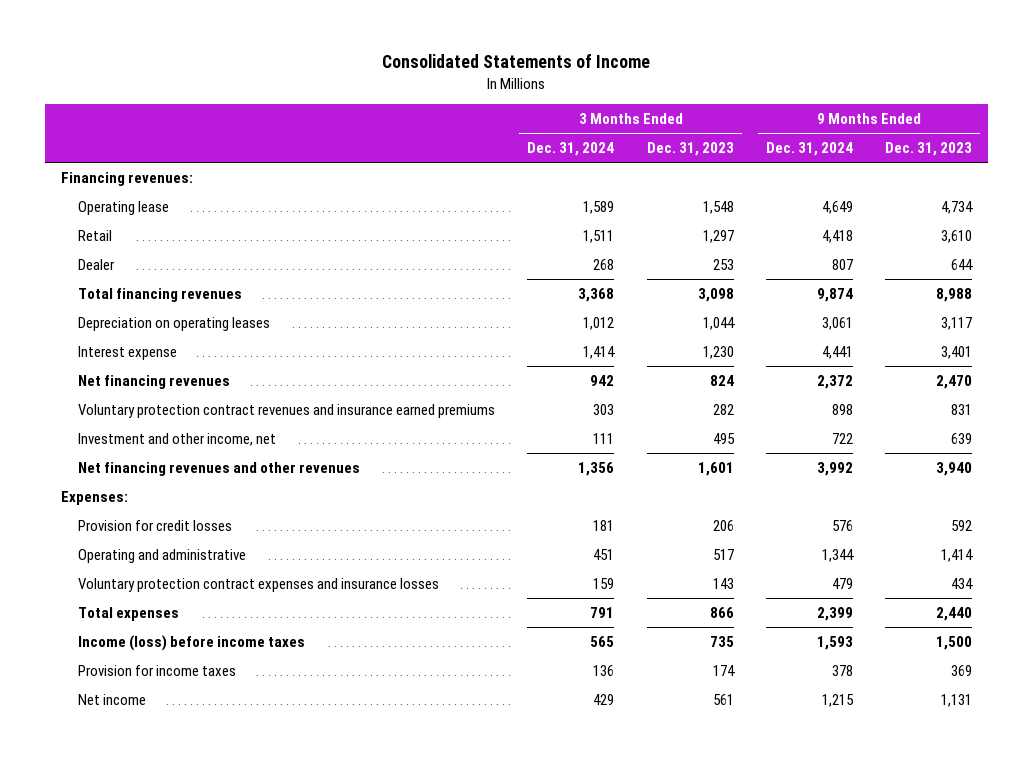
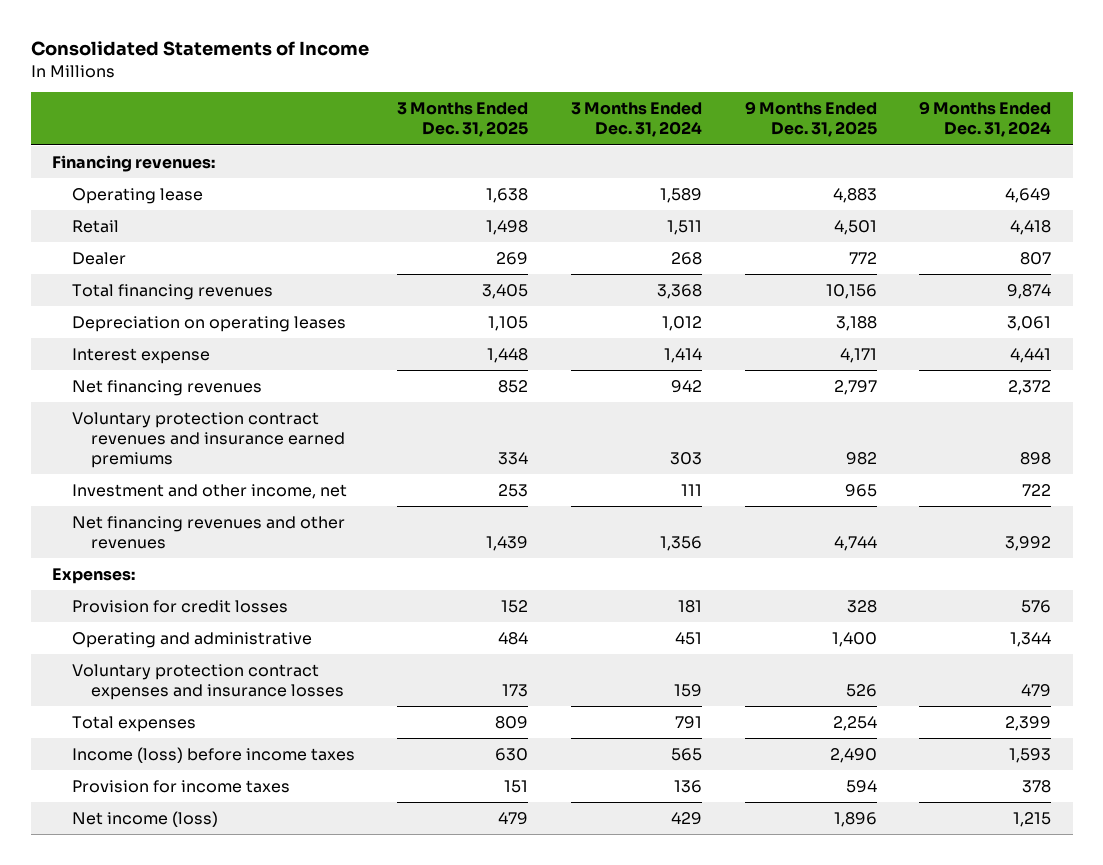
[646,142,734,157] Dec. 31, 2023 -> none
[884,142,972,157] Dec. 31, 2023 -> none
none -> [397,102,529,138] 3 Months Ended Dec. 31, 2025
none -> [744,101,877,138] 9 Months Ended Dec. 31, 2025
[78,693,147,705] Net income -> [71,810,218,827] Net income (loss)

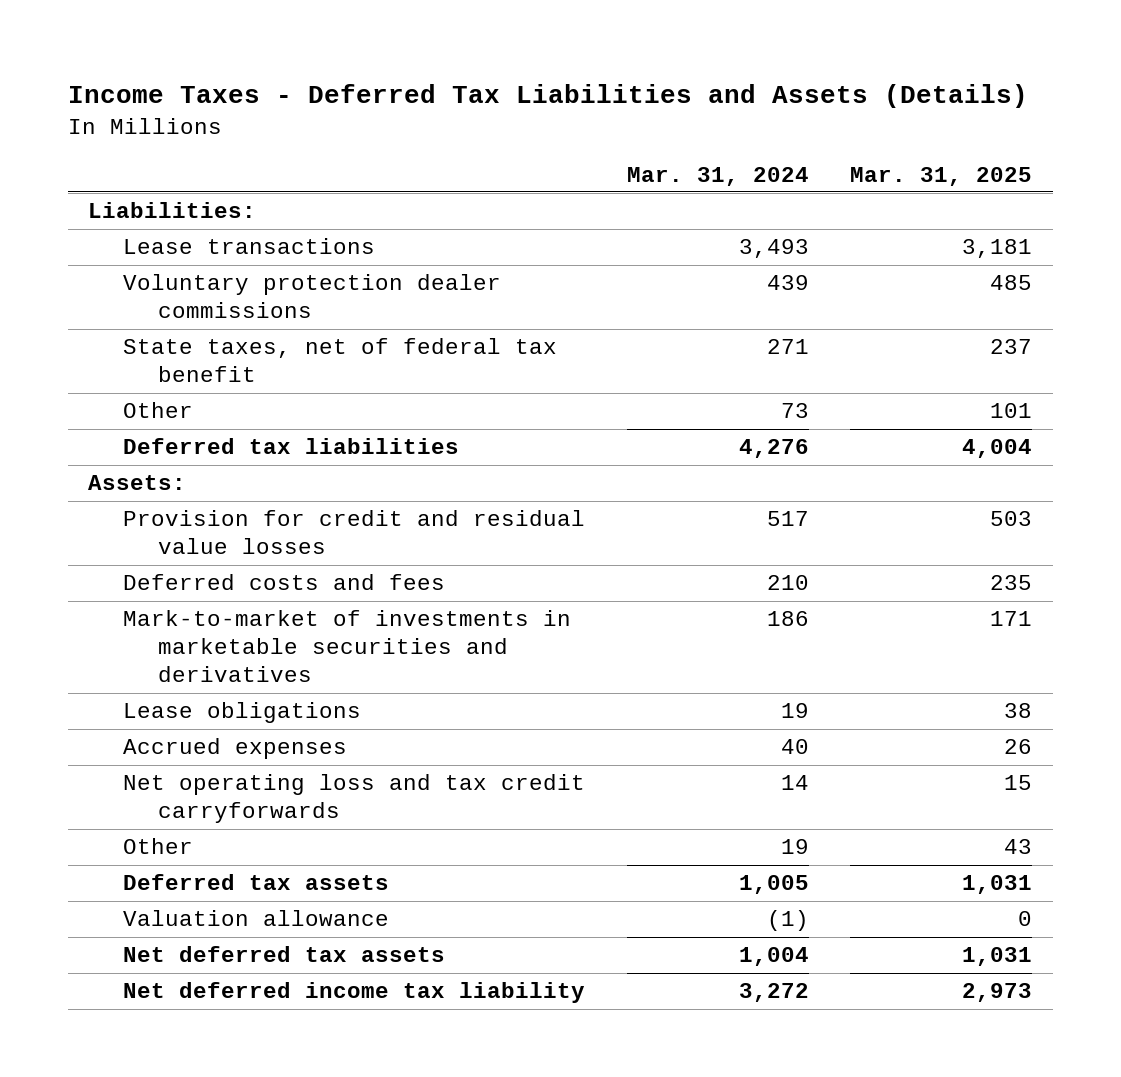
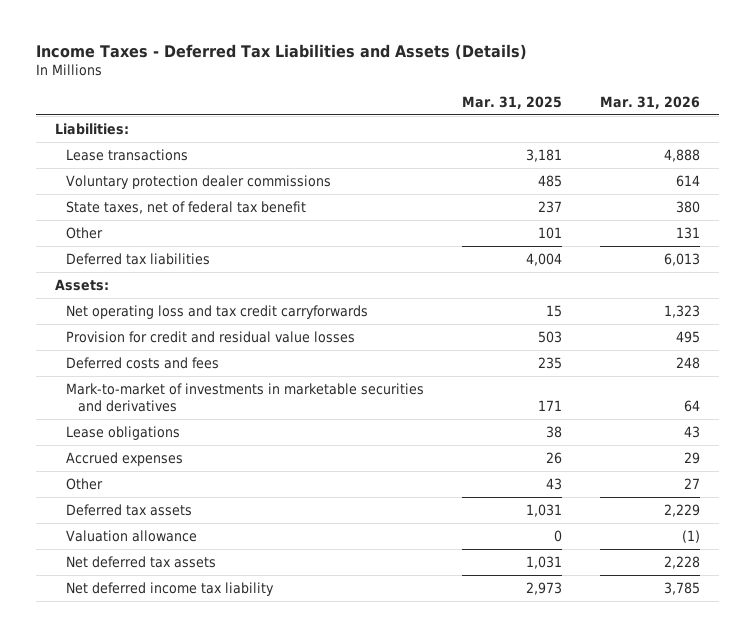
[626,166,809,186] Mar. 31, 2024 -> none
none -> [599,95,700,109] Mar. 31, 2026
[123,774,586,824] Net operating loss and tax credit carryforwards -> [66,305,369,320] Net operating loss and tax credit carryforwards

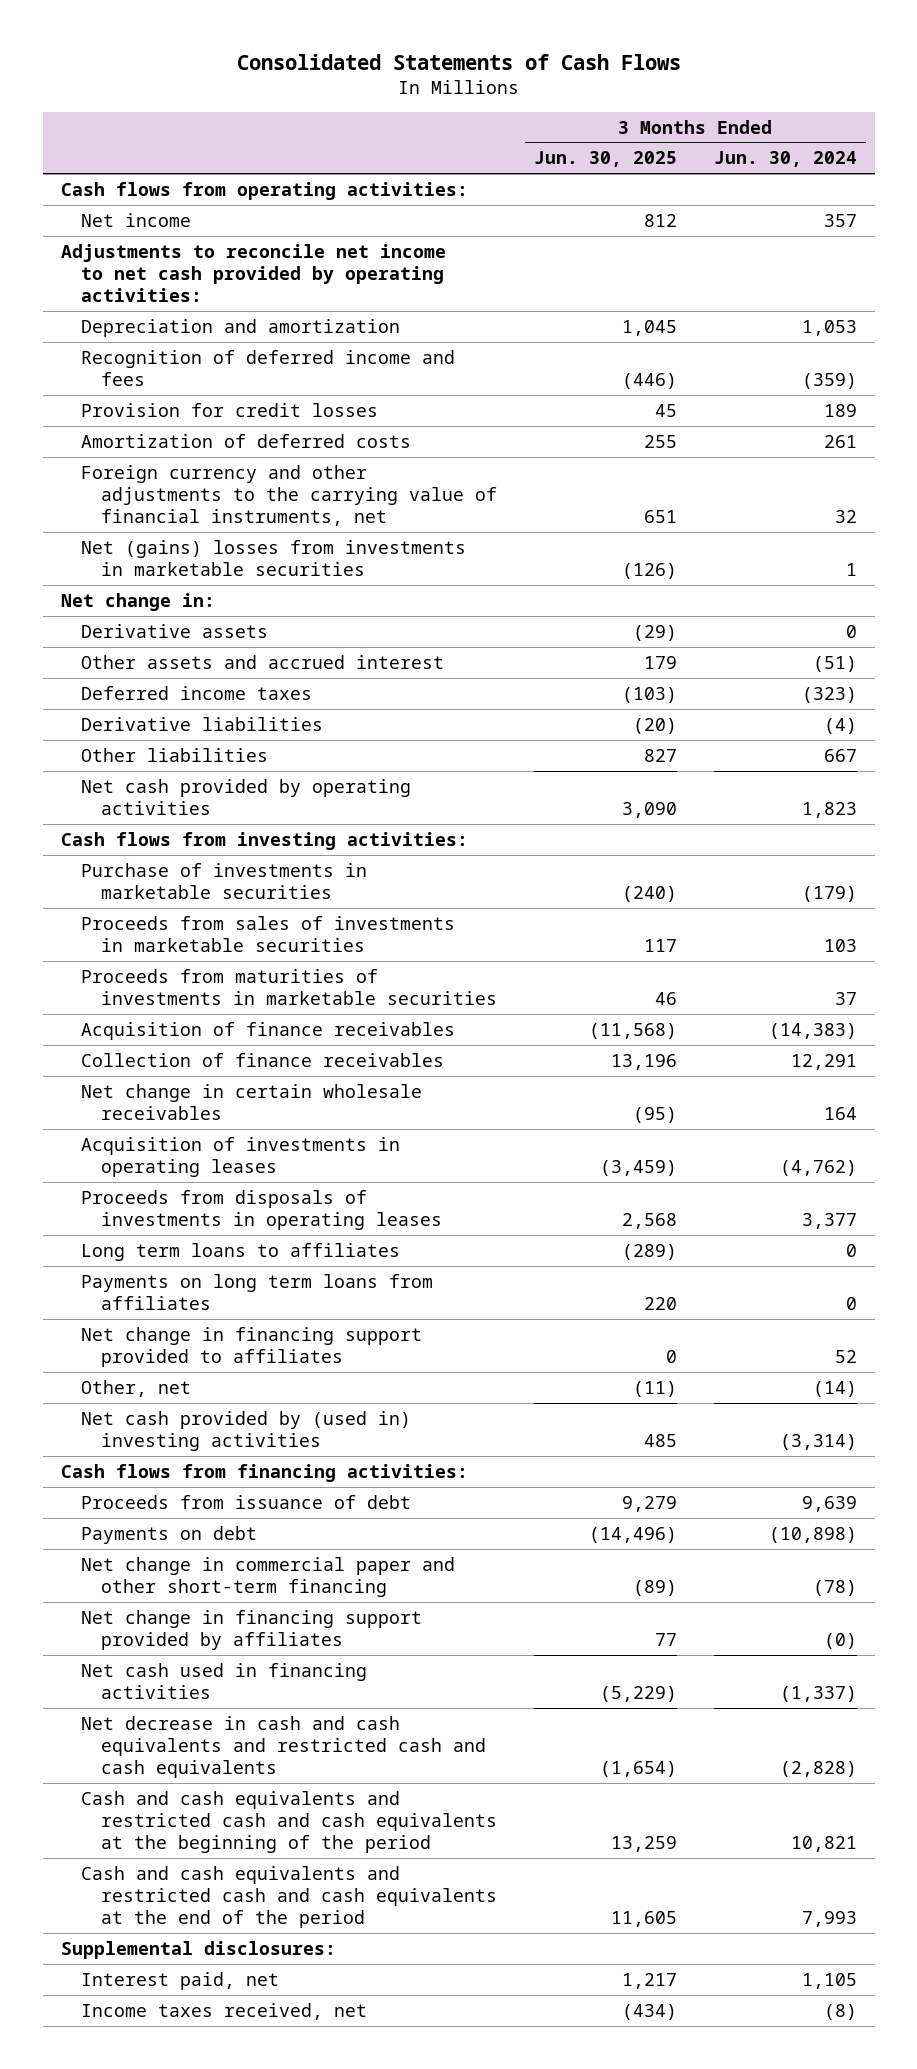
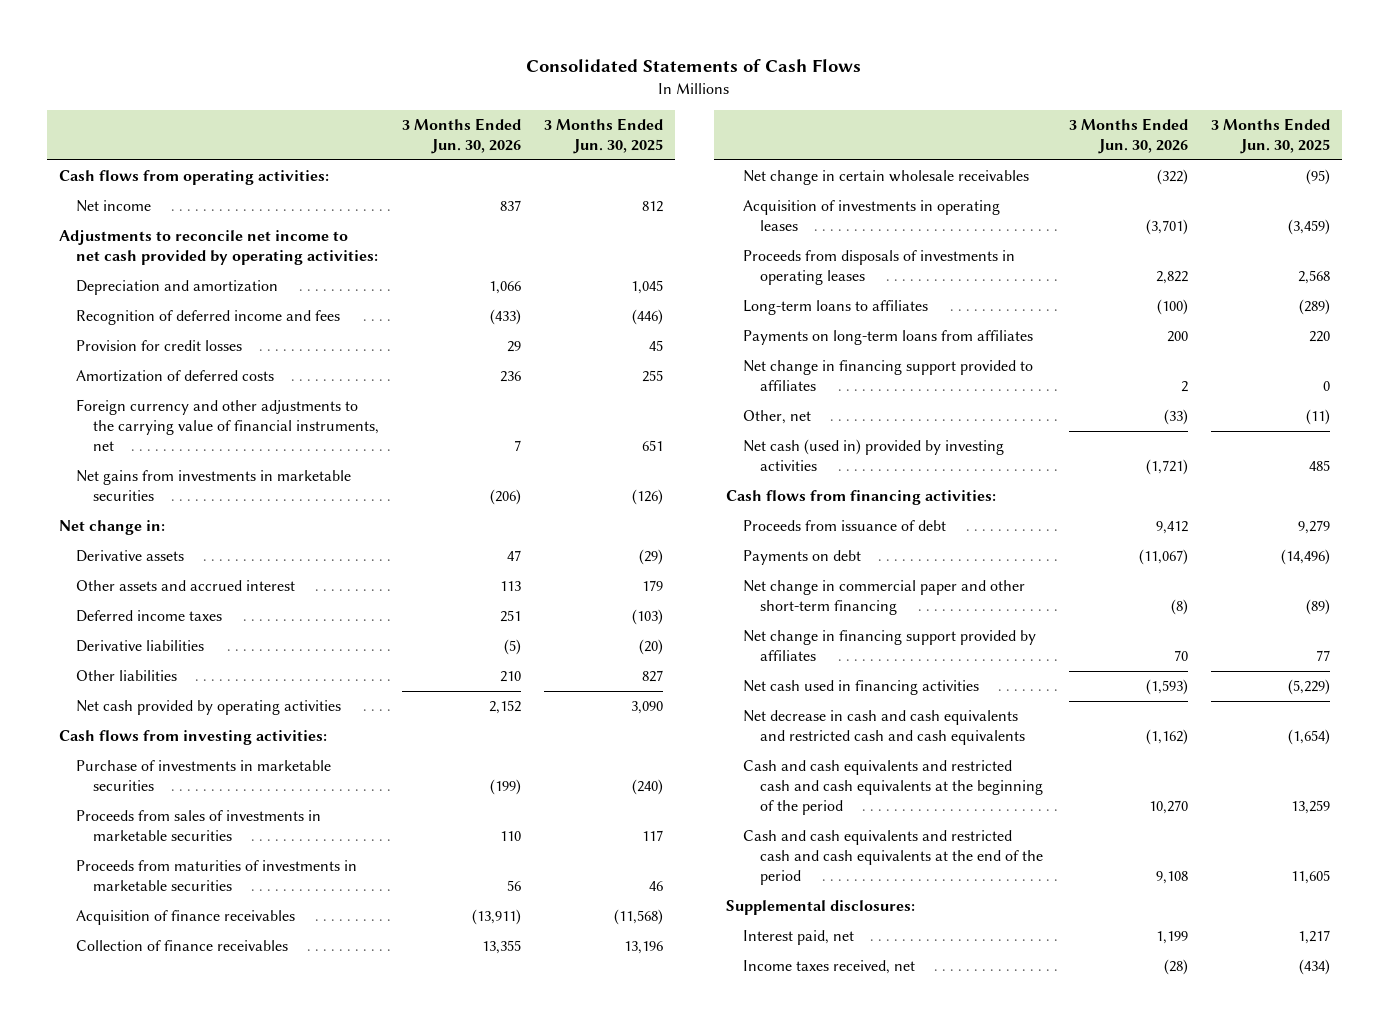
[713,151,857,168] Jun. 30, 2024 -> none
none -> [402,117,522,154] 3 Months Ended Jun. 30, 2026
[80,539,466,576] Net (gains) losses from investments in marketable securities -> [76,470,352,502] Net gains from investments in marketable securities
[80,1242,400,1261] Long term loans to affiliates -> [742,300,928,316] Long-term loans to affiliates
[80,1273,433,1310] Payments on long term loans from affiliates -> [742,330,1033,346] Payments on long-term loans from affiliates
[80,1410,411,1451] Net cash provided by (used in) investing activities -> [742,439,1004,472] Net cash (used in) provided by investing activities

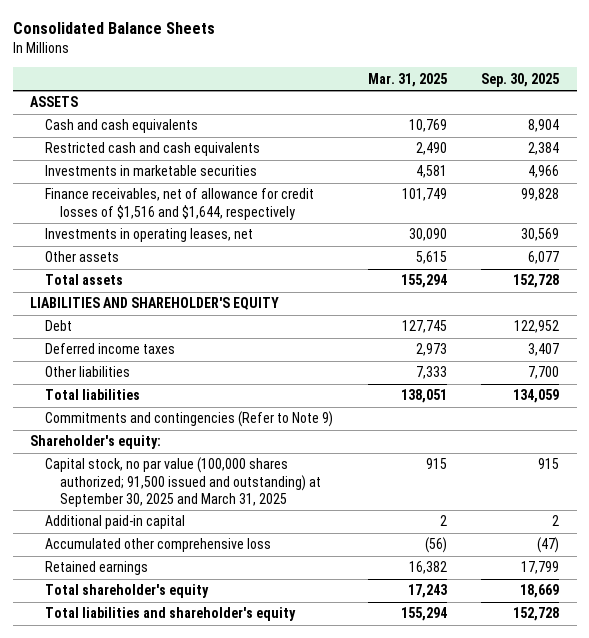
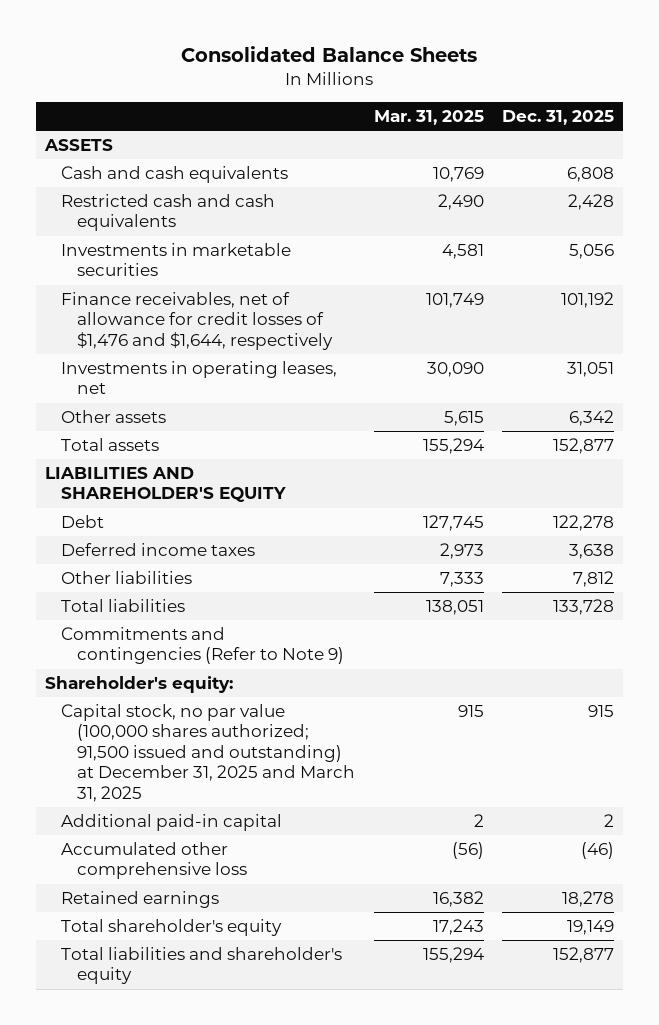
[481,72,560,87] Sep. 30, 2025 -> none
none -> [501,109,614,125] Dec. 31, 2025
[44,188,314,220] Finance receivables, net of allowance for credit losses of $1,516 and $1,644, respectively -> [61,292,334,350] Finance receivables, net of allowance for credit losses of $1,476 and $1,644, respectively
[44,457,322,507] Capital stock, no par value (100,000 shares authorized; 91,500 issued and outstanding) at September 30, 2025 and March 31, 2025 -> [61,704,356,802] Capital stock, no par value (100,000 shares authorized; 91,500 issued and outstanding) at December 31, 2025 and March 31, 2025

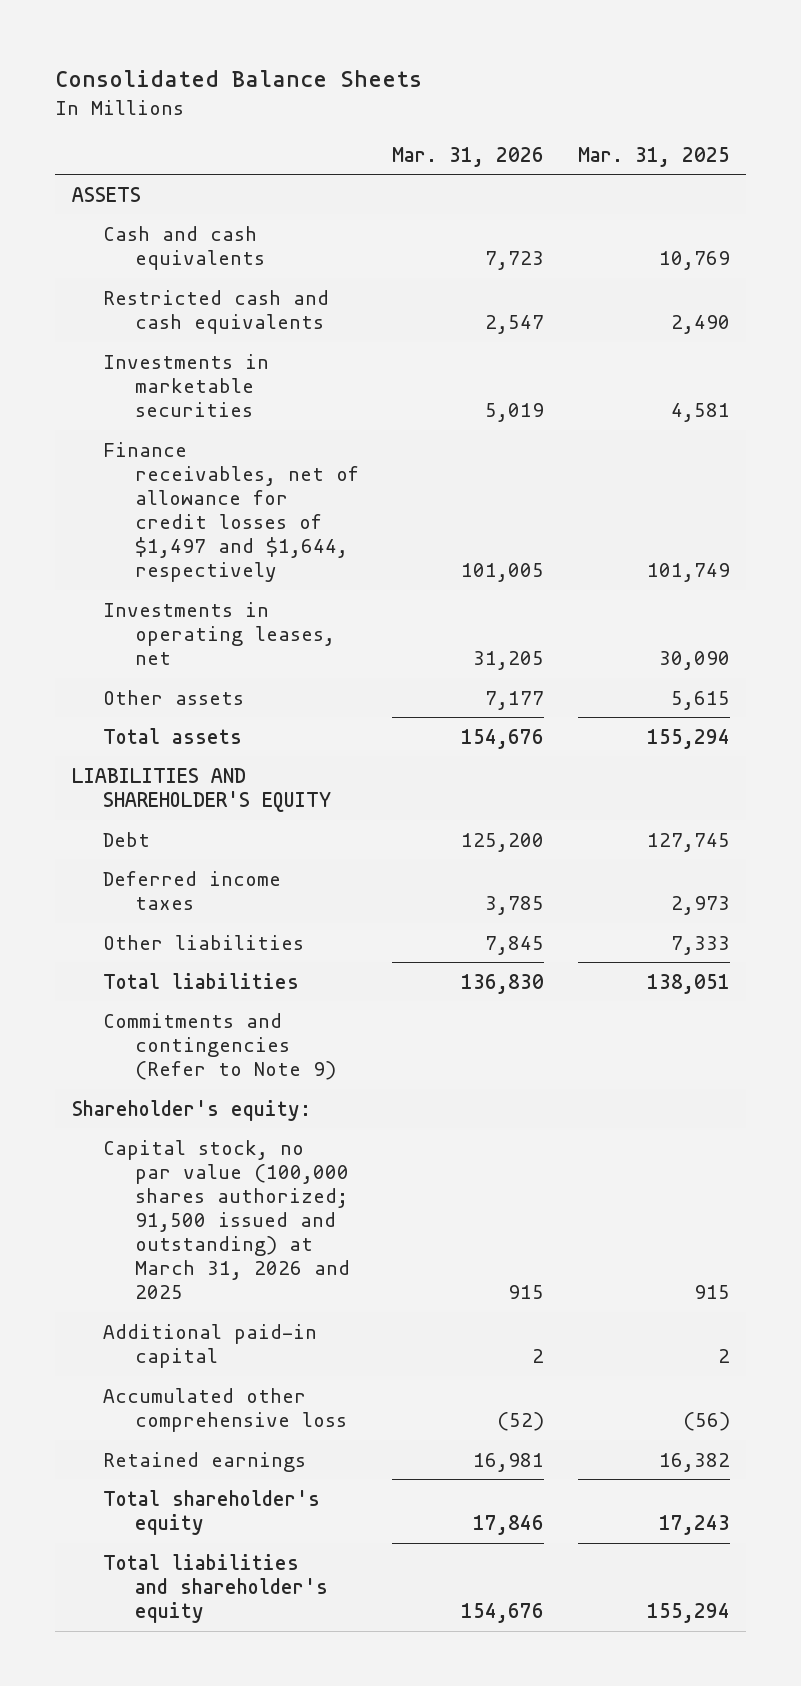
[501,109,614,125] Dec. 31, 2025 -> none
none -> [392,146,545,167] Mar. 31, 2026
[61,292,334,350] Finance receivables, net of allowance for credit losses of $1,476 and $1,644, respectively -> [103,441,359,583] Finance receivables, net of allowance for credit losses of $1,497 and $1,644, respectively
[61,704,356,802] Capital stock, no par value (100,000 shares authorized; 91,500 issued and outstanding) at December 31, 2025 and March 31, 2025 -> [103,1139,350,1300] Capital stock, no par value (100,000 shares authorized; 91,500 issued and outstanding) at March 31, 2026 and 2025

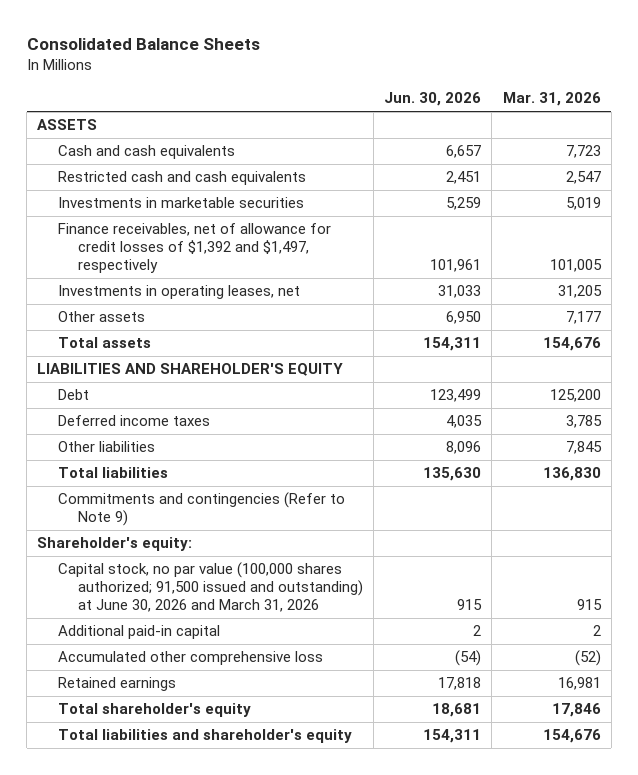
[577,146,730,167] Mar. 31, 2025 -> none
none -> [384,92,482,107] Jun. 30, 2026
[103,441,359,583] Finance receivables, net of allowance for credit losses of $1,497 and $1,644, respectively -> [57,223,331,274] Finance receivables, net of allowance for credit losses of $1,392 and $1,497, respectively
[103,1139,350,1300] Capital stock, no par value (100,000 shares authorized; 91,500 issued and outstanding) at March 31, 2026 and 2025 -> [57,562,363,613] Capital stock, no par value (100,000 shares authorized; 91,500 issued and outstanding) at June 30, 2026 and March 31, 2026

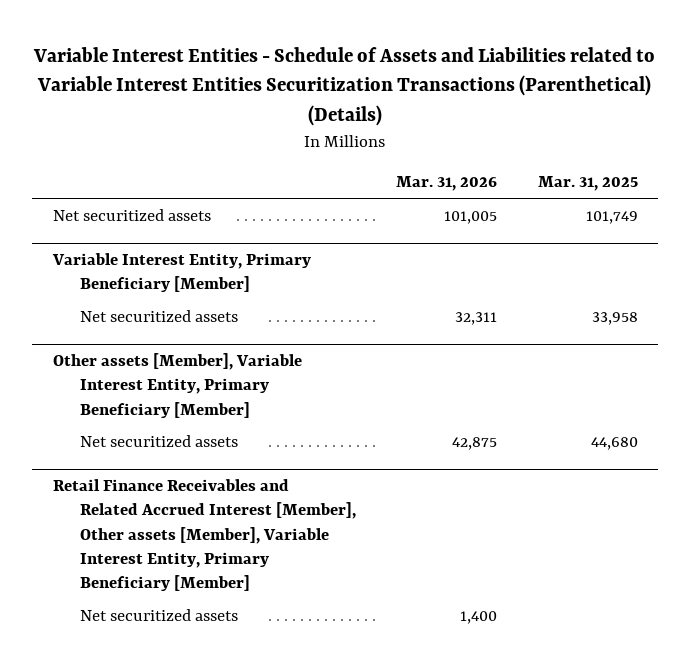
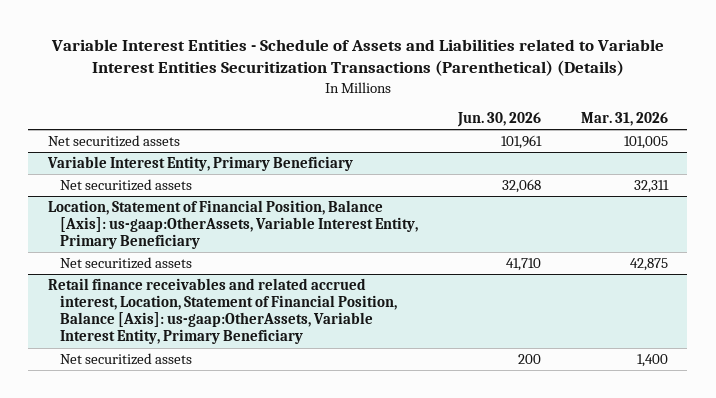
[537,176,638,192] Mar. 31, 2025 -> none
none -> [457,111,542,127] Jun. 30, 2026
[51,252,311,293] Variable Interest Entity, Primary Beneficiary [Member] -> [47,155,354,171] Variable Interest Entity, Primary Beneficiary
[52,352,302,418] Other assets [Member], Variable Interest Entity, Primary Beneficiary [Member] -> none
none -> [48,199,419,250] Location, Statement of Financial Position, Balance [Axis]: us-gaap:OtherAssets, Variable Interest Entity, Primary Beneficiary
[52,478,356,592] Retail Finance Receivables and Related Accrued Interest [Member], Other assets [Member], Variable Interest Entity, Primary Beneficiary [Member] -> none
none -> [48,277,398,345] Retail finance receivables and related accrued interest, Location, Statement of Financial Position, Balance [Axis]: us-gaap:OtherAssets, Variable Interest Entity, Primary Beneficiary

